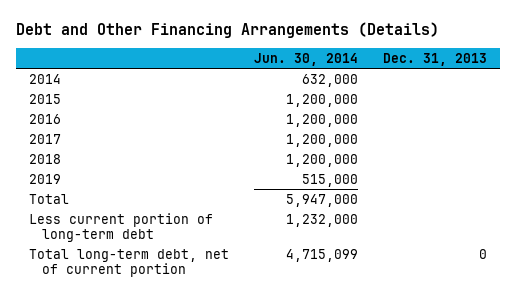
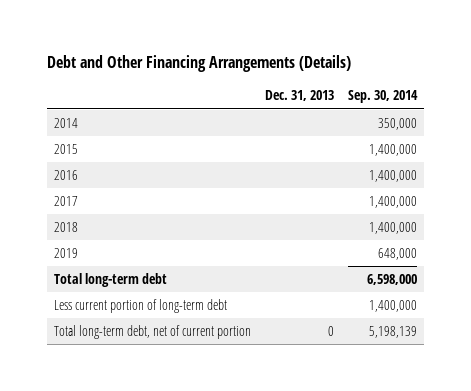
[253,52,358,66] Jun. 30, 2014 -> none
none -> [347,90,418,104] Sep. 30, 2014
[28,193,69,204] Total -> [53,273,167,288] Total long-term debt

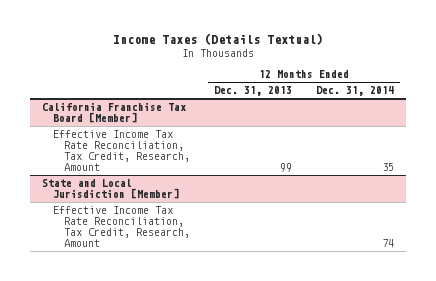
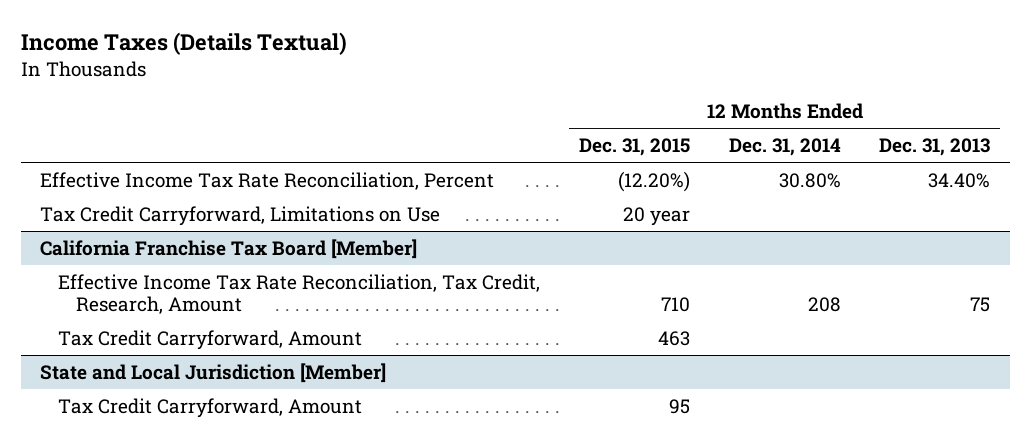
none -> [578,138,690,157] Dec. 31, 2015
none -> [40,171,495,190] Effective Income Tax Rate Reconciliation, Percent
none -> [40,205,441,226] Tax Credit Carryforward, Limitations on Use
[279,163,292,173] 99 -> [970,296,991,312] 75
[381,163,394,172] 35 -> [807,296,841,312] 208
none -> [58,329,363,350] Tax Credit Carryforward, Amount
[52,206,190,248] Effective Income Tax Rate Reconciliation, Tax Credit, Research, Amount -> none
none -> [58,397,363,418] Tax Credit Carryforward, Amount

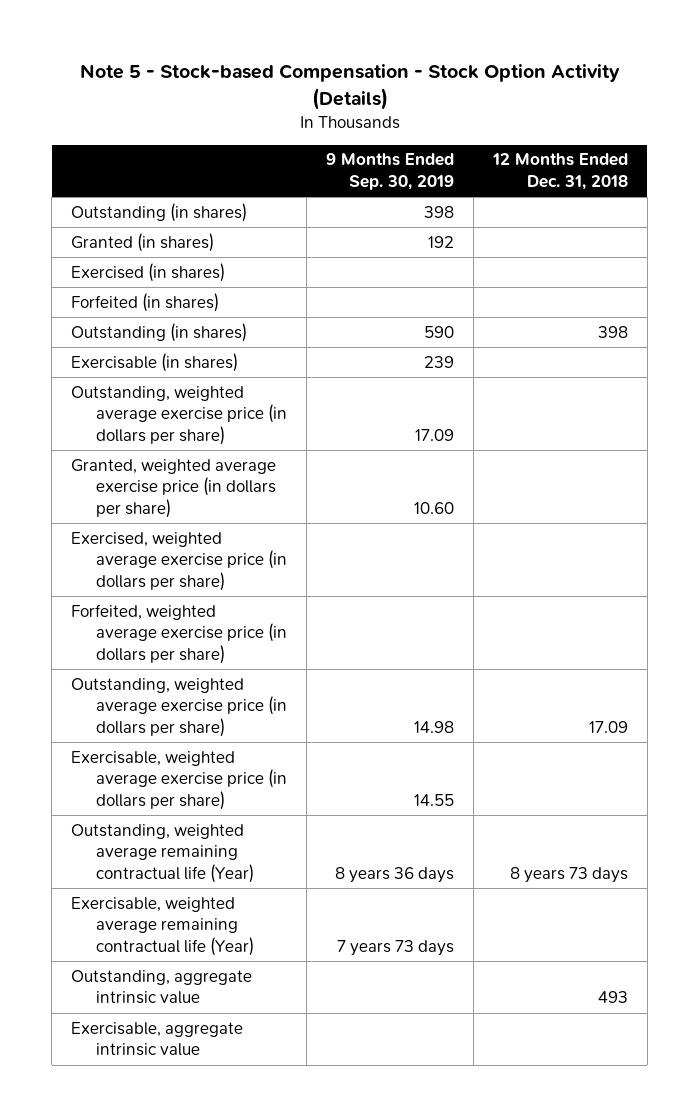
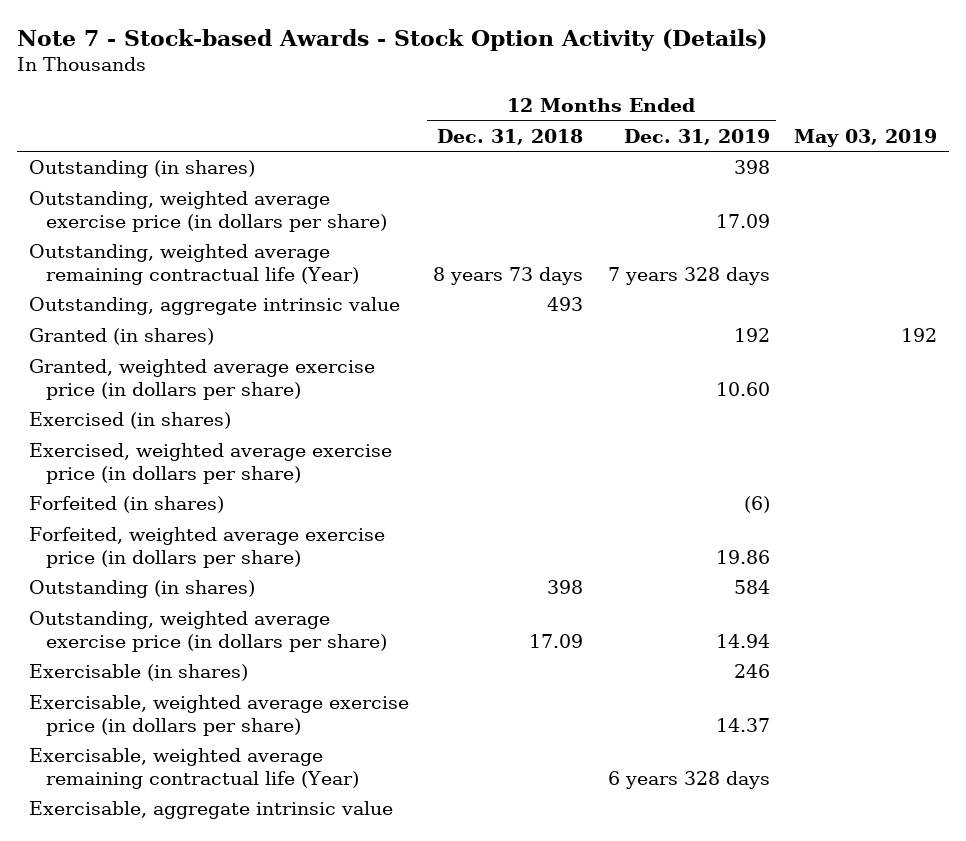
[79,64,620,110] Note 5 - Stock-based Compensation - Stock Option Activity (Details) -> [16,28,767,51] Note 7 - Stock-based Awards - Stock Option Activity (Details)
[325,153,454,190] 9 Months Ended Sep. 30, 2019 -> none
none -> [623,128,770,145] Dec. 31, 2019
none -> [793,128,937,147] May 03, 2019
[71,823,254,883] Outstanding, weighted average remaining contractual life (Year) -> [28,244,360,285] Outstanding, weighted average remaining contractual life (Year)
[71,969,253,1005] Outstanding, aggregate intrinsic value -> [28,297,400,316] Outstanding, aggregate intrinsic value
[71,232,215,252] Granted (in shares) -> [28,328,214,346] Granted (in shares)
[71,262,226,282] Exercised (in shares) -> [28,412,231,430] Exercised (in shares)
[71,292,220,312] Forfeited (in shares) -> [28,496,224,514] Forfeited (in shares)
[71,322,248,342] Outstanding (in shares) -> [28,580,255,599] Outstanding (in shares)
[71,352,239,372] Exercisable (in shares) -> [28,664,248,682] Exercisable (in shares)

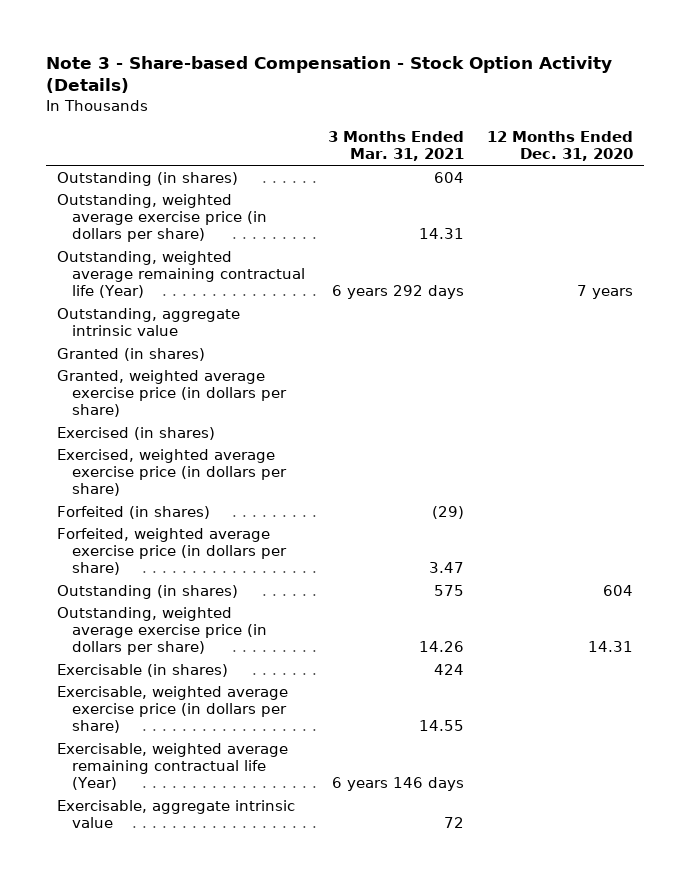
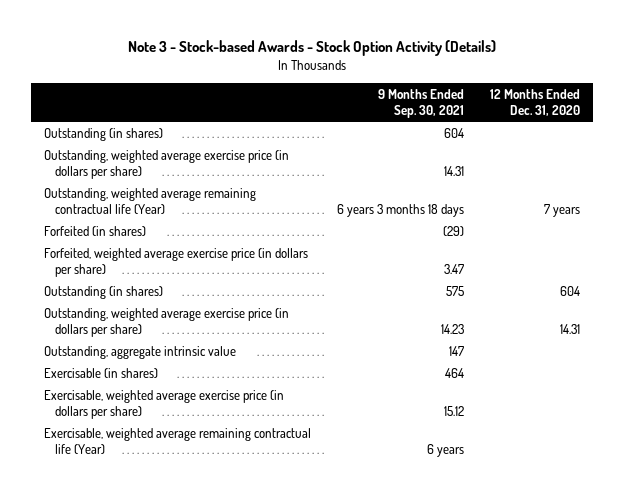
[46,55,613,94] Note 3 - Share-based Compensation - Stock Option Activity (Details) -> [128,39,497,56] Note 3 - Stock-based Awards - Stock Option Activity (Details)
[327,130,464,162] 3 Months Ended Mar. 31, 2021 -> none
none -> [378,88,465,118] 9 Months Ended Sep. 30, 2021
[57,347,206,361] Granted (in shares) -> none
[57,369,288,417] Granted, weighted average exercise price (in dollars per share) -> none
[57,426,216,440] Exercised (in shares) -> none
[57,448,288,496] Exercised, weighted average exercise price (in dollars per share) -> none
[57,307,241,336] Outstanding, aggregate intrinsic value -> [44,345,237,359] Outstanding, aggregate intrinsic value
[57,799,296,828] Exercisable, aggregate intrinsic value -> none

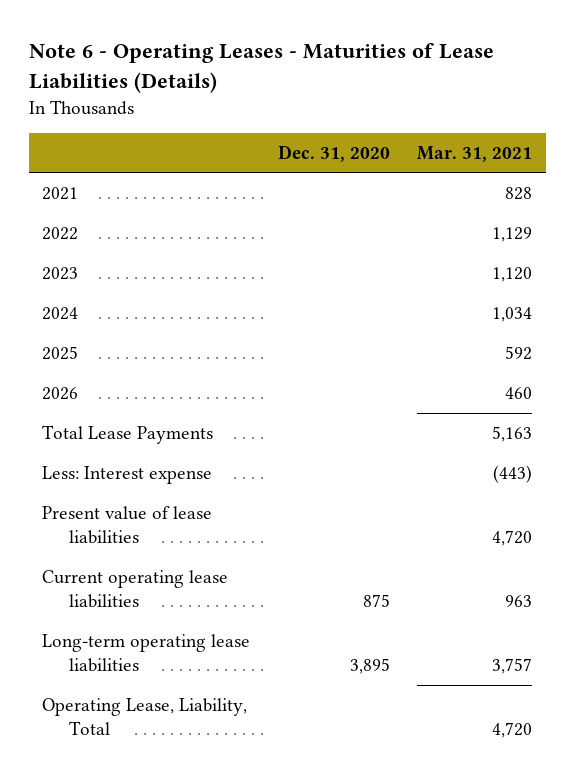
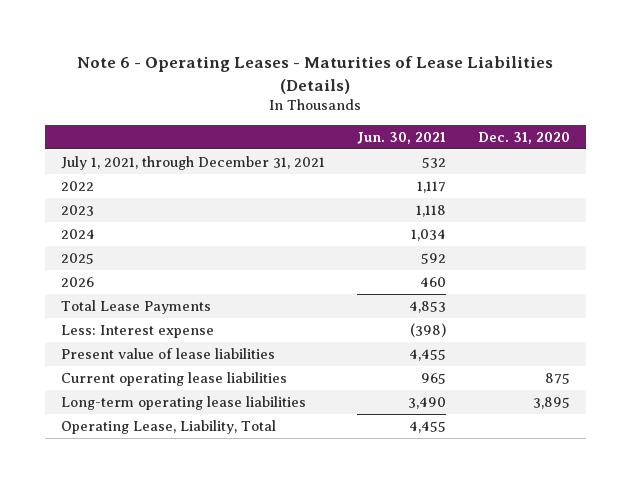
[417,145,533,162] Mar. 31, 2021 -> none
none -> [356,132,446,145] Jun. 30, 2021
[42,187,79,201] 2021 -> [60,155,325,170] July 1, 2021, through December 31, 2021

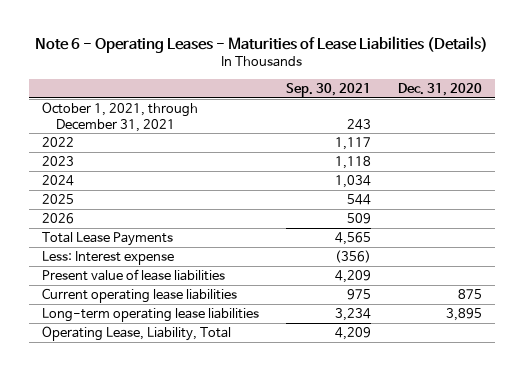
[356,132,446,145] Jun. 30, 2021 -> none
none -> [286,83,372,98] Sep. 30, 2021
[60,155,325,170] July 1, 2021, through December 31, 2021 -> [42,102,199,132] October 1, 2021, through December 31, 2021

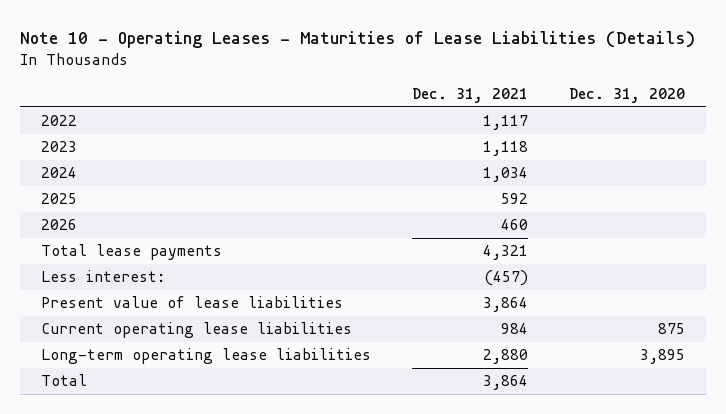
[35,35,489,53] Note 6 - Operating Leases - Maturities of Lease Liabilities (Details) -> [20,31,696,49] Note 10 - Operating Leases - Maturities of Lease Liabilities (Details)
[286,83,372,98] Sep. 30, 2021 -> none
none -> [412,87,529,103] Dec. 31, 2021
[42,102,199,132] October 1, 2021, through December 31, 2021 -> none
[42,232,174,247] Total Lease Payments -> [40,244,222,261] Total lease payments
[42,251,175,266] Less: Interest expense -> [40,270,165,283] Less interest:
[42,326,232,342] Operating Lease, Liability, Total -> [40,374,87,387] Total

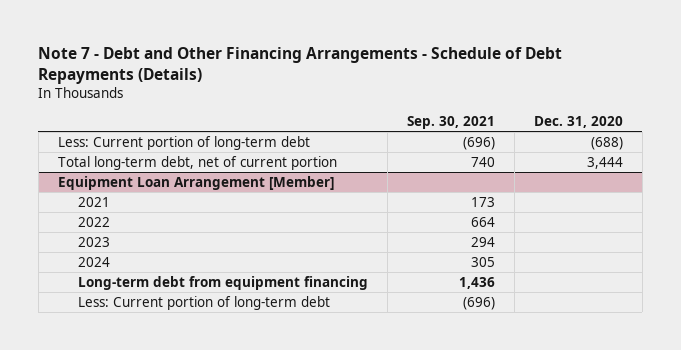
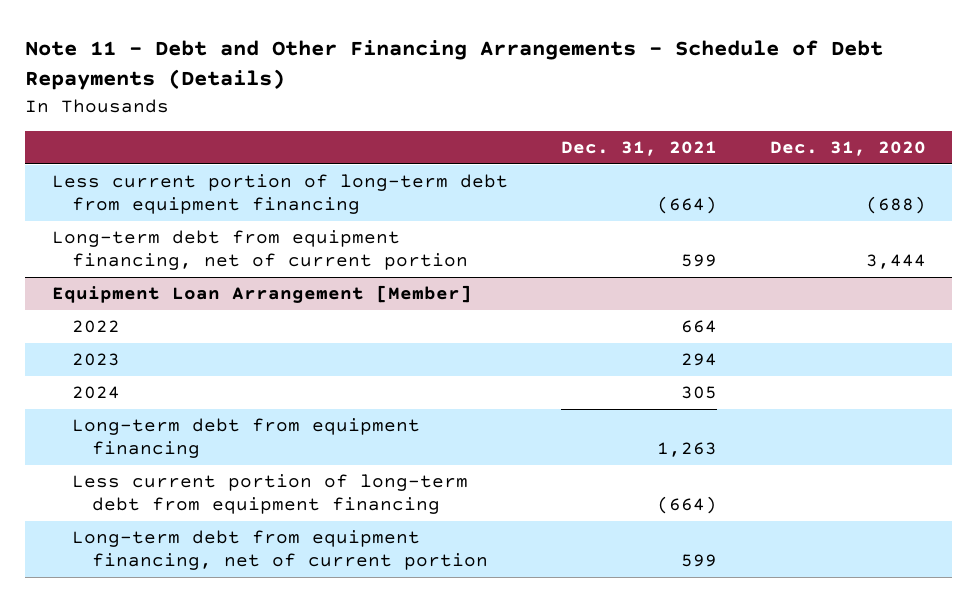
[38,47,563,84] Note 7 - Debt and Other Financing Arrangements - Schedule of Debt Repayments (Details) -> [25,40,884,91] Note 11 - Debt and Other Financing Arrangements - Schedule of Debt Repayments (Details)
[407,116,496,130] Sep. 30, 2021 -> none
none -> [560,141,717,157] Dec. 31, 2021
[57,135,310,150] Less: Current portion of long-term debt -> [51,174,508,215] Less current portion of long-term debt from equipment financing
[57,155,337,170] Total long-term debt, net of current portion -> [51,230,468,271] Long-term debt from equipment financing, net of current portion
[78,196,111,207] 2021 -> none
[78,295,331,310] Less: Current portion of long-term debt -> [71,474,468,515] Less current portion of long-term debt from equipment financing
none -> [71,530,488,571] Long-term debt from equipment financing, net of current portion

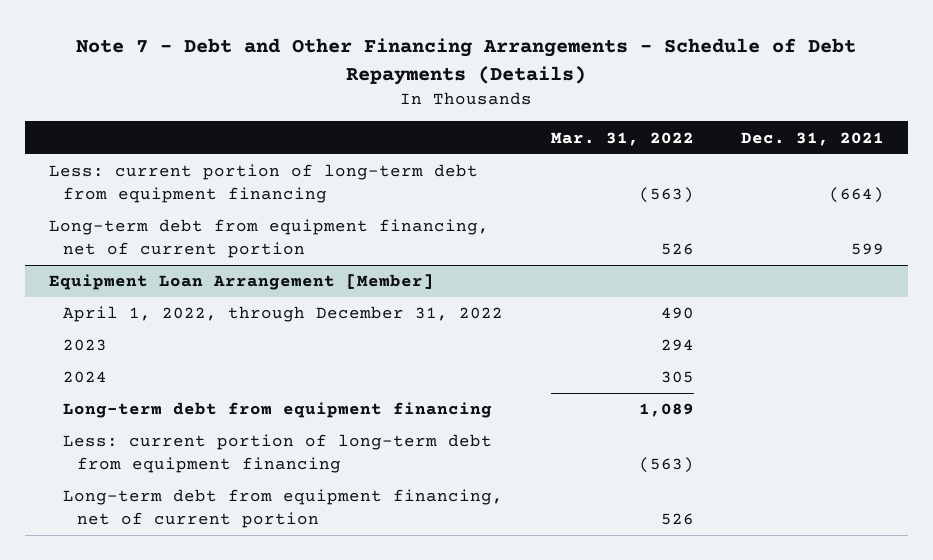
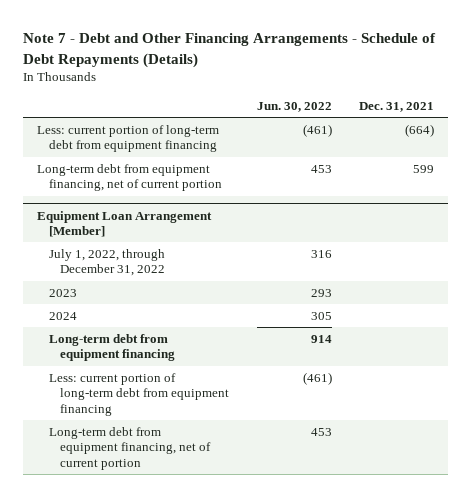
[550,131,694,146] Mar. 31, 2022 -> none
none -> [256,101,332,112] Jun. 30, 2022
[62,306,503,323] April 1, 2022, through December 31, 2022 -> [48,248,166,277] July 1, 2022, through December 31, 2022

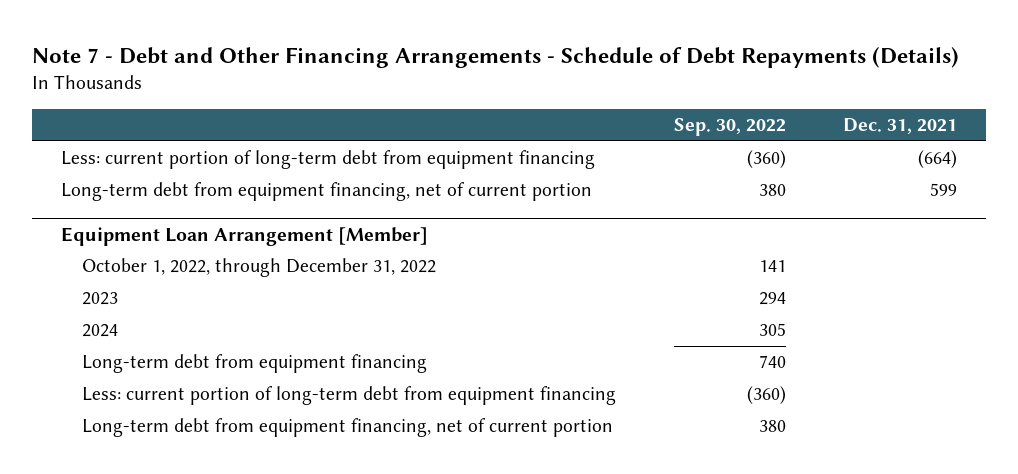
[256,101,332,112] Jun. 30, 2022 -> none
none -> [673,118,786,137] Sep. 30, 2022
[48,248,166,277] July 1, 2022, through December 31, 2022 -> [82,258,437,278] October 1, 2022, through December 31, 2022

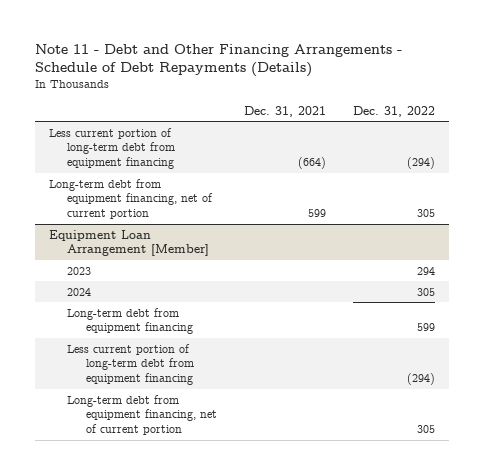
[31,46,959,68] Note 7 - Debt and Other Financing Arrangements - Schedule of Debt Repayments (Details) -> [35,43,403,78] Note 11 - Debt and Other Financing Arrangements - Schedule of Debt Repayments (Details)
[673,118,786,137] Sep. 30, 2022 -> none
none -> [353,105,436,117] Dec. 31, 2022
[60,150,595,170] Less: current portion of long-term debt from equipment financing -> [48,127,176,170] Less current portion of long-term debt from equipment financing
[82,258,437,278] October 1, 2022, through December 31, 2022 -> none
[82,386,617,406] Less: current portion of long-term debt from equipment financing -> [67,343,195,386] Less current portion of long-term debt from equipment financing

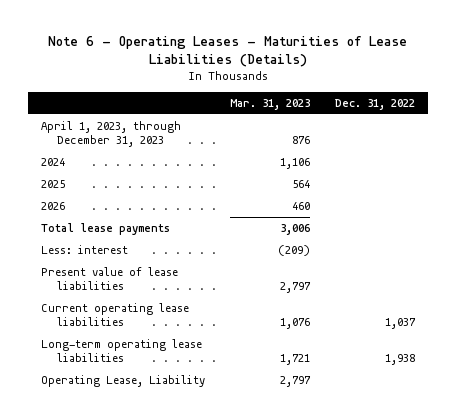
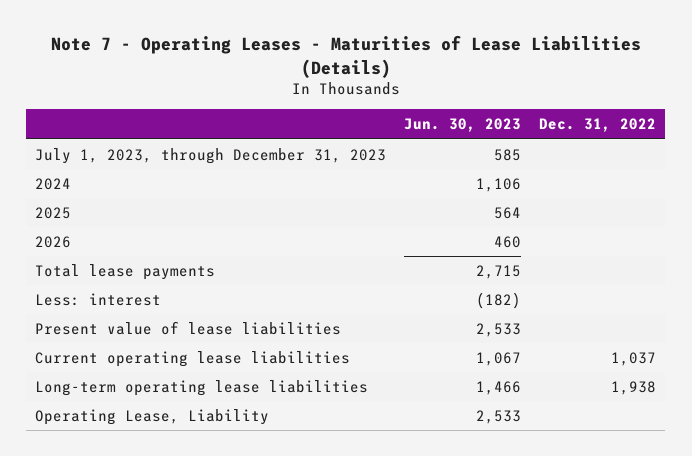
[47,36,407,68] Note 6 - Operating Leases - Maturities of Lease Liabilities (Details) -> [50,35,641,78] Note 7 - Operating Leases - Maturities of Lease Liabilities (Details)
[229,98,310,110] Mar. 31, 2023 -> none
none -> [404,118,522,133] Jun. 30, 2023
[40,120,181,148] April 1, 2023, through December 31, 2023 -> [35,147,387,164] July 1, 2023, through December 31, 2023

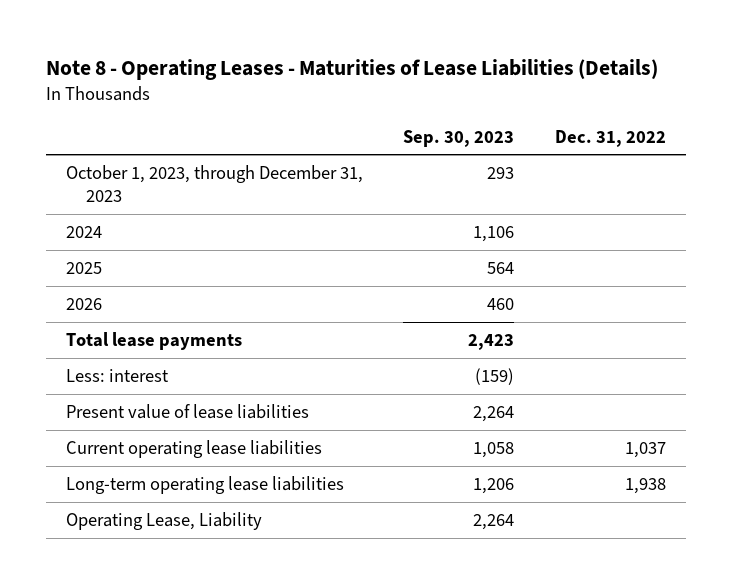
[50,35,641,78] Note 7 - Operating Leases - Maturities of Lease Liabilities (Details) -> [46,58,659,80] Note 8 - Operating Leases - Maturities of Lease Liabilities (Details)
[404,118,522,133] Jun. 30, 2023 -> none
none -> [403,129,515,147] Sep. 30, 2023
[35,147,387,164] July 1, 2023, through December 31, 2023 -> [66,165,364,202] October 1, 2023, through December 31, 2023

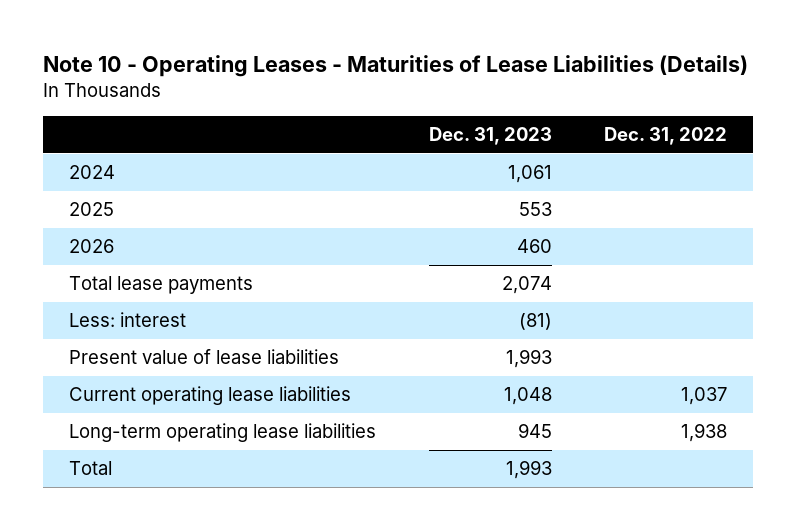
[46,58,659,80] Note 8 - Operating Leases - Maturities of Lease Liabilities (Details) -> [43,55,749,78] Note 10 - Operating Leases - Maturities of Lease Liabilities (Details)
[403,129,515,147] Sep. 30, 2023 -> none
none -> [428,127,552,146] Dec. 31, 2023
[66,165,364,202] October 1, 2023, through December 31, 2023 -> none
[66,512,263,531] Operating Lease, Liability -> [69,461,113,476] Total

